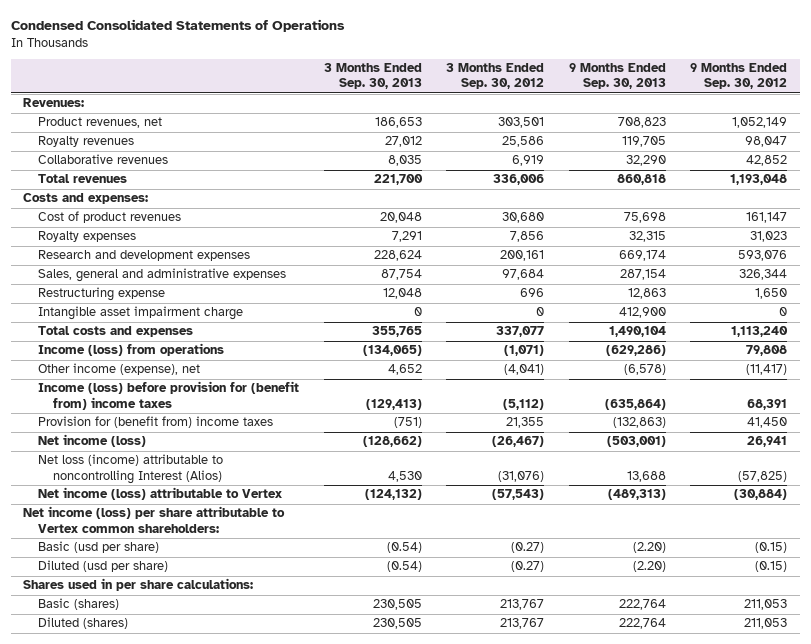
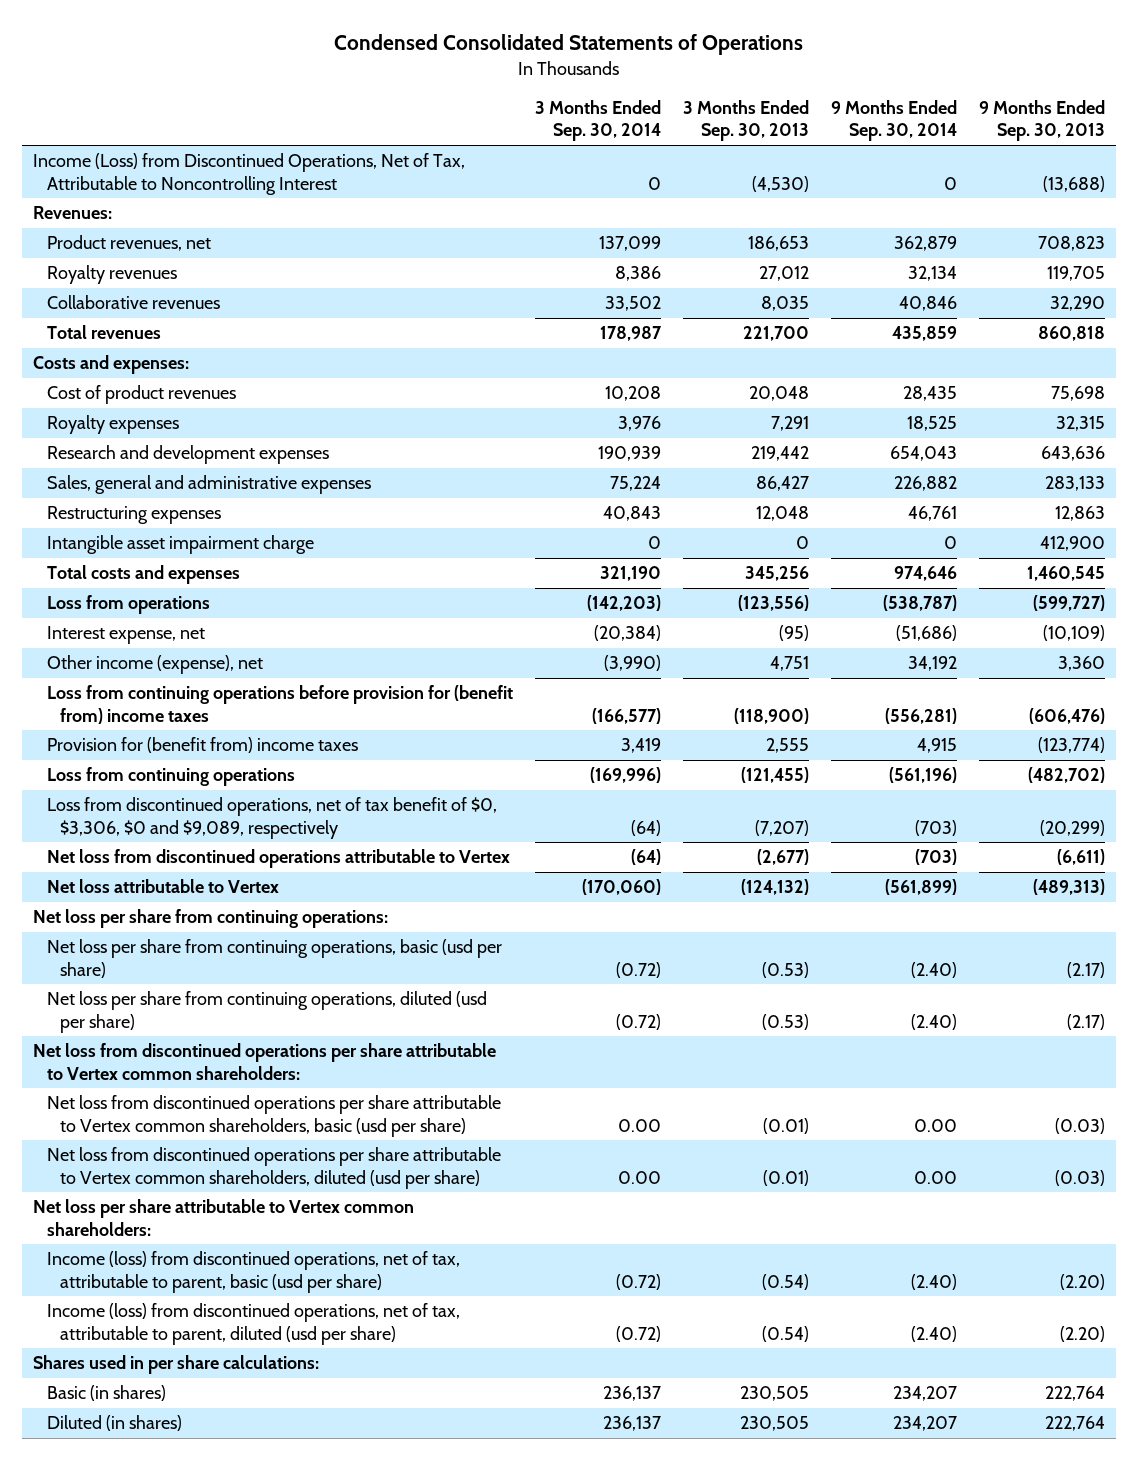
[446,63,545,90] 3 Months Ended Sep. 30, 2012 -> none
[690,63,788,90] 9 Months Ended Sep. 30, 2012 -> none
none -> [534,100,661,142] 3 Months Ended Sep. 30, 2014
none -> [830,100,957,142] 9 Months Ended Sep. 30, 2014
none -> [32,153,465,195] Income (Loss) from Discontinued Operations, Net of Tax, Attributable to Noncontrolling Interest
[373,250,422,262] 228,624 -> [750,446,809,462] 219,442
[618,250,666,262] 669,174 -> [1041,446,1106,462] 643,636
[380,269,422,281] 87,754 -> [755,476,809,492] 86,427
[619,269,666,281] 287,154 -> [1045,476,1106,492] 283,133
[38,287,166,302] Restructuring expense -> [46,506,221,525] Restructuring expenses
[38,434,147,448] Net income (loss) -> none
[38,454,224,484] Net loss (income) attributable to noncontrolling Interest (Alios) -> none
[371,326,422,338] 355,765 -> [744,566,809,582] 345,256
[608,326,666,338] 1,490,104 -> [1027,566,1106,582] 1,460,545
[38,343,225,357] Income (loss) from operations -> [46,595,210,615] Loss from operations
[362,345,422,357] (134,065) -> [737,595,809,612] (123,556)
[605,345,666,357] (629,286) -> [1033,595,1106,612] (599,727)
none -> [46,626,205,645] Interest expense, net
[387,364,422,376] 4,652 -> [769,656,809,672] 4,751
[623,364,666,376] (6,578) -> [1058,656,1106,672] 3,360
[38,381,300,410] Income (loss) before provision for (benefit from) income taxes -> [46,685,513,724] Loss from continuing operations before provision for (benefit from) income taxes
[365,398,422,410] (129,413) -> [733,707,809,724] (118,900)
[604,398,666,410] (635,864) -> [1029,707,1106,724] (606,476)
[393,417,422,429] (751) -> [765,738,809,754] 2,555
[612,417,666,429] (132,863) -> [1038,737,1106,754] (123,774)
none -> [46,767,295,787] Loss from continuing operations
none -> [46,797,497,839] Loss from discontinued operations, net of tax benefit of $0, $3,306, $0 and $9,089, respectively
none -> [46,849,510,869] Net loss from discontinued operations attributable to Vertex
[38,487,283,501] Net income (loss) attributable to Vertex -> [46,879,279,894] Net loss attributable to Vertex
none -> [32,909,388,929] Net loss per share from continuing operations:
none -> [46,939,502,978] Net loss per share from continuing operations, basic (usd per share)
none -> [46,991,487,1033] Net loss per share from continuing operations, diluted (usd per share)
none -> [32,1043,496,1080] Net loss from discontinued operations per share attributable to Vertex common shareholders:
none -> [46,1095,501,1137] Net loss from discontinued operations per share attributable to Vertex common shareholders, basic (usd per share)
none -> [46,1147,501,1189] Net loss from discontinued operations per share attributable to Vertex common shareholders, diluted (usd per share)
[23,506,286,533] Net income (loss) per share attributable to Vertex common shareholders: -> [32,1199,414,1236] Net loss per share attributable to Vertex common shareholders:
[38,541,160,554] Basic (usd per share) -> [46,1251,460,1293] Income (loss) from discontinued operations, net of tax, attributable to parent, basic (usd per share)
[38,560,169,573] Diluted (usd per share) -> [46,1303,460,1345] Income (loss) from discontinued operations, net of tax, attributable to parent, diluted (usd per share)
[38,598,120,611] Basic (shares) -> [46,1385,166,1402] Basic (in shares)
[38,617,129,630] Diluted (shares) -> [46,1415,182,1432] Diluted (in shares)

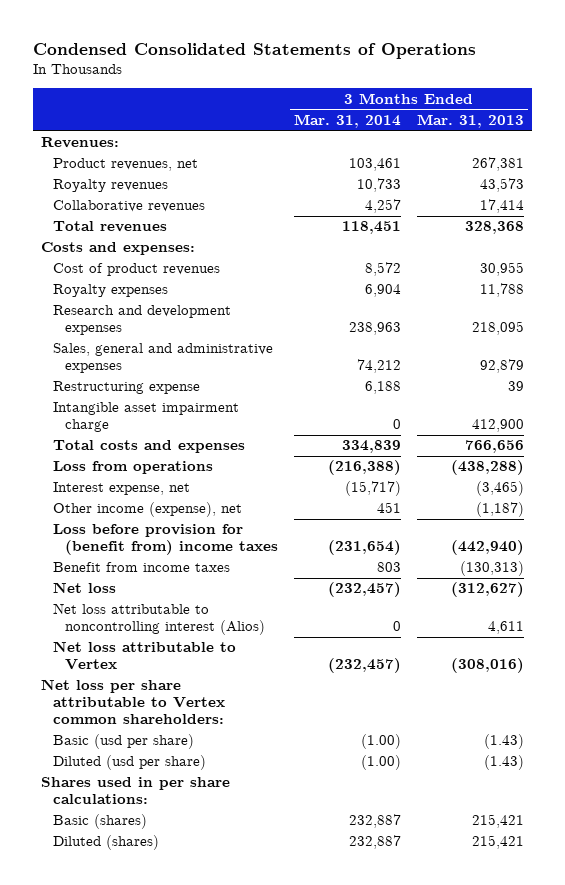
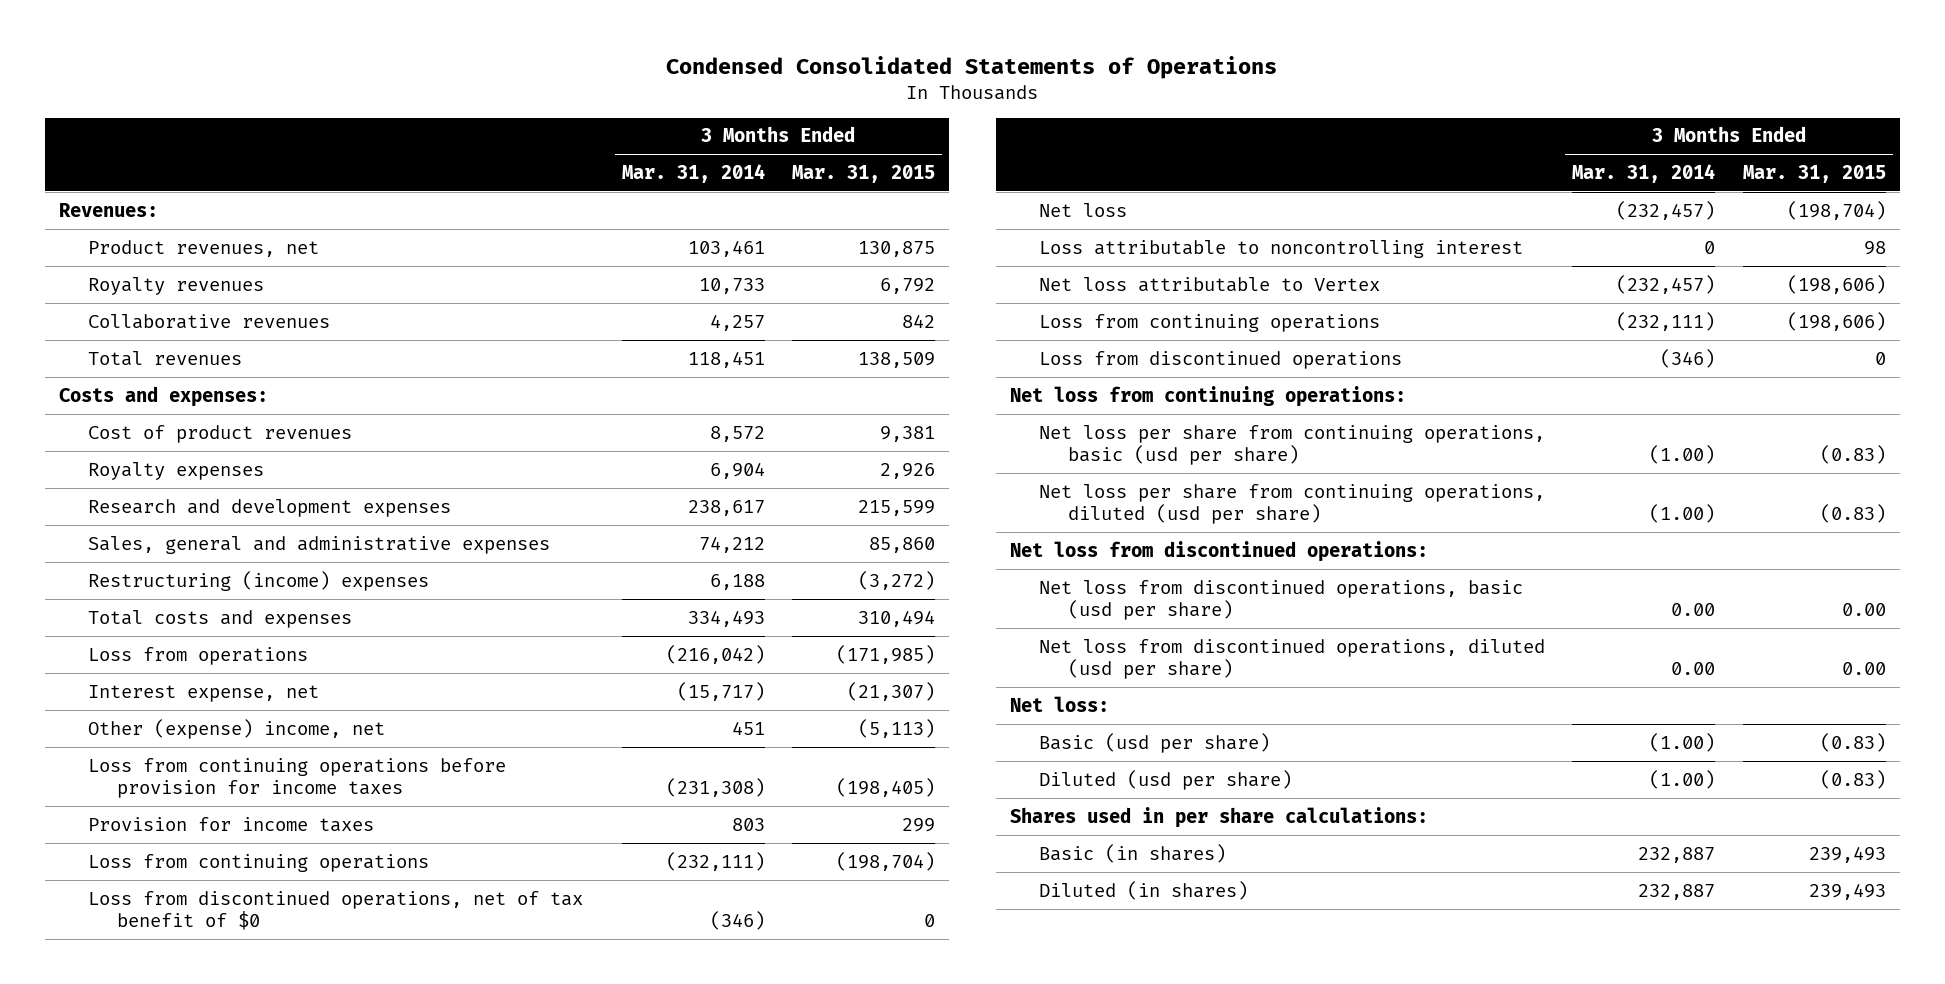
[417,113,525,128] Mar. 31, 2013 -> none
none -> [792,165,936,184] Mar. 31, 2015
[349,322,402,336] 238,963 -> [687,499,765,516] 238,617
[52,402,239,433] Intangible asset impairment charge -> none
[52,381,200,395] Restructuring expense -> [87,570,429,591] Restructuring (income) expenses
[342,440,402,454] 334,839 -> [687,609,765,627] 334,493
[328,460,402,476] (216,388) -> [665,644,765,664] (216,042)
[52,502,242,518] Other income (expense), net -> [87,718,385,739] Other (expense) income, net
[52,524,279,556] Loss before provision for (benefit from) income taxes -> [87,757,506,799] Loss from continuing operations before provision for income taxes
[328,540,402,556] (231,654) -> [665,778,765,798] (231,308)
[52,562,230,573] Benefit from income taxes -> [87,816,374,832] Provision for income taxes
none -> [87,853,429,872] Loss from continuing operations
none -> [87,890,583,931] Loss from discontinued operations, net of tax benefit of $0
[52,603,266,636] Net loss attributable to noncontrolling interest (Alios) -> [1038,239,1523,258] Loss attributable to noncontrolling interest
none -> [1038,313,1380,332] Loss from continuing operations
none -> [1038,350,1402,369] Loss from discontinued operations
none -> [1009,385,1406,407] Net loss from continuing operations:
none -> [1038,424,1545,466] Net loss per share from continuing operations, basic (usd per share)
none -> [1038,483,1545,525] Net loss per share from continuing operations, diluted (usd per share)
none -> [1009,540,1428,562] Net loss from discontinued operations:
none -> [1038,579,1523,621] Net loss from discontinued operations, basic (usd per share)
none -> [1038,638,1545,680] Net loss from discontinued operations, diluted (usd per share)
[40,679,225,725] Net loss per share attributable to Vertex common shareholders: -> [1009,695,1109,712] Net loss:
[52,814,147,830] Basic (shares) -> [1038,843,1226,863] Basic (in shares)
[52,835,159,851] Diluted (shares) -> [1038,880,1248,900] Diluted (in shares)

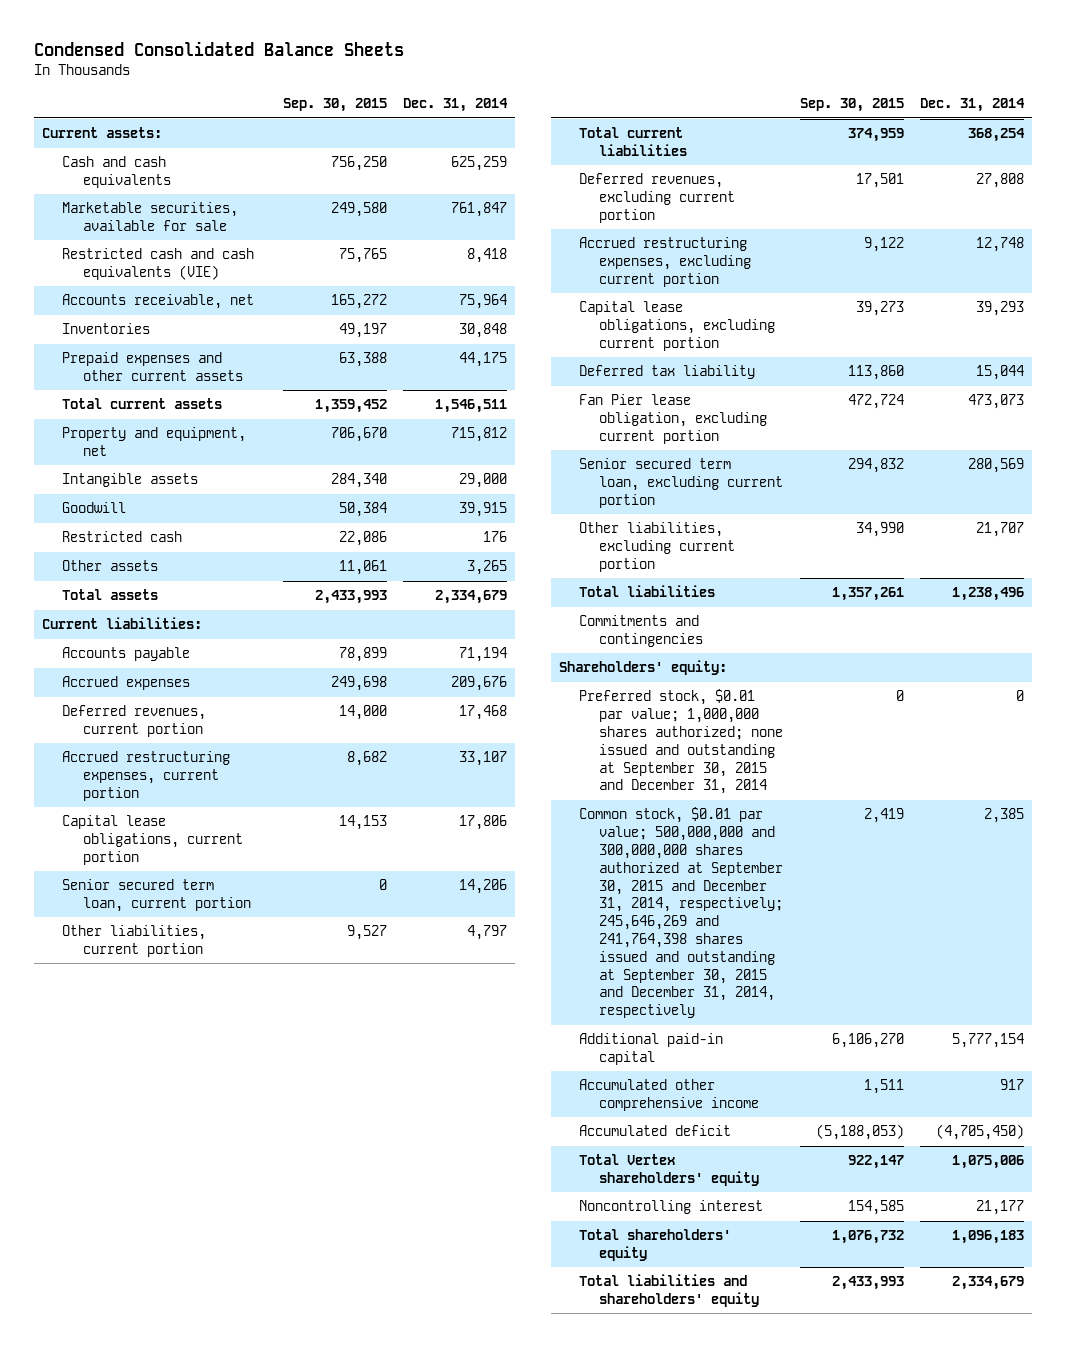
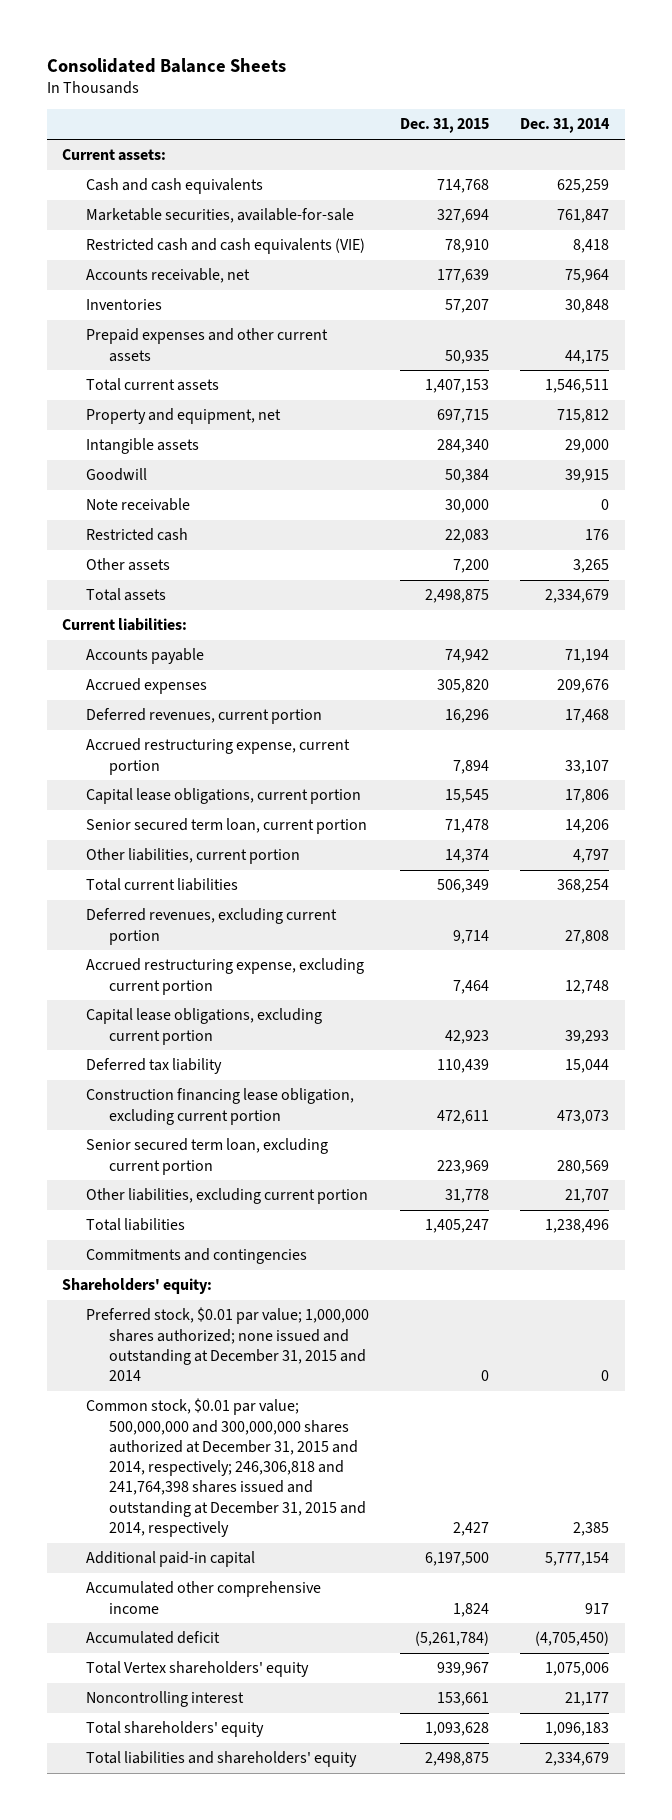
[33,40,404,56] Condensed Consolidated Balance Sheets -> [46,57,286,73] Consolidated Balance Sheets
[282,98,387,113] Sep. 30, 2015 -> none
none -> [400,118,490,134] Dec. 31, 2015
[62,202,239,232] Marketable securities, available for sale -> [85,208,354,224] Marketable securities, available-for-sale
none -> [85,498,190,512] Note receivable
[62,751,231,801] Accrued restructuring expenses, current portion -> [85,738,350,775] Accrued restructuring expense, current portion
[579,237,752,287] Accrued restructuring expenses, excluding current portion -> [85,958,364,995] Accrued restructuring expense, excluding current portion
[579,394,768,444] Fan Pier lease obligation, excluding current portion -> [85,1088,354,1125] Construction financing lease obligation, excluding current portion
[579,689,784,795] Preferred stock, $0.01 par value; 1,000,000 shares authorized; none issued and outstanding at September 30, 2015 and December 31, 2014 -> [85,1307,369,1382] Preferred stock, $0.01 par value; 1,000,000 shares authorized; none issued and outstanding at December 31, 2015 and 2014
[579,807,784,1019] Common stock, $0.01 par value; 500,000,000 and 300,000,000 shares authorized at September 30, 2015 and December 31, 2014, respectively; 245,646,269 and 241,764,398 shares issued and outstanding at September 30, 2015 and December 31, 2014, respectively -> [85,1398,366,1537] Common stock, $0.01 par value; 500,000,000 and 300,000,000 shares authorized at December 31, 2015 and 2014, respectively; 246,306,818 and 241,764,398 shares issued and outstanding at December 31, 2015 and 2014, respectively

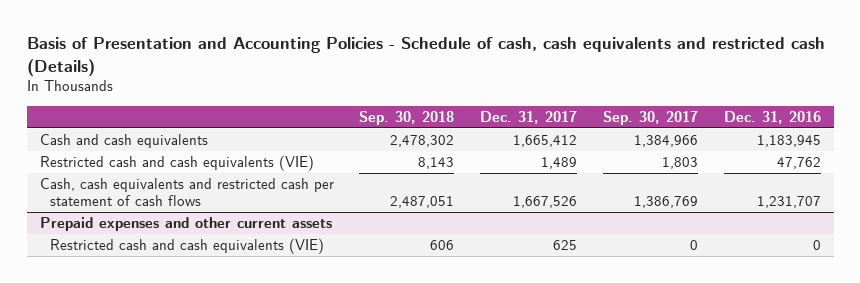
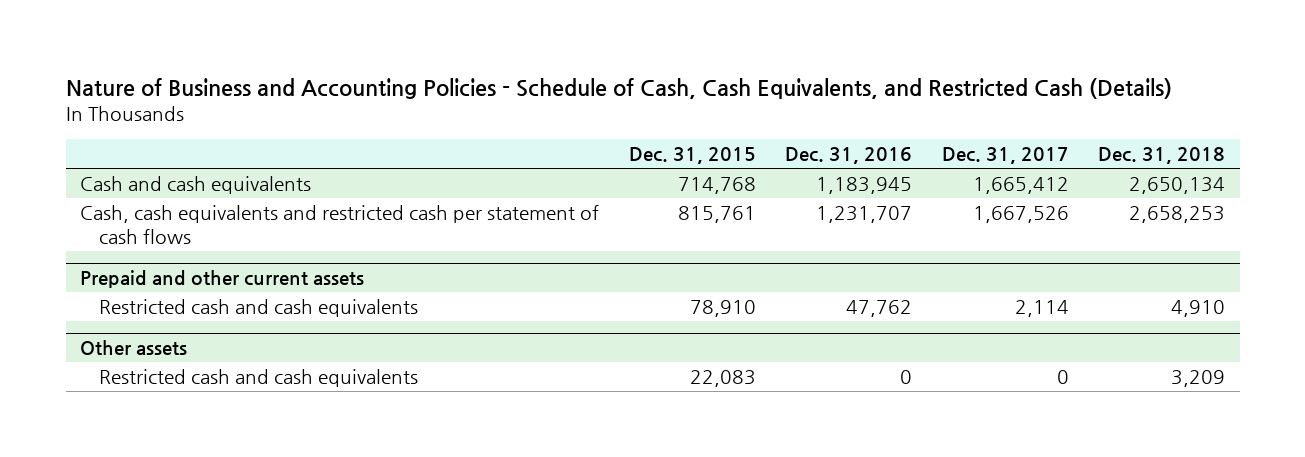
[26,37,825,77] Basis of Presentation and Accounting Policies - Schedule of cash, cash equivalents and restricted cash (Details) -> [65,77,1172,99] Nature of Business and Accounting Policies - Schedule of Cash, Cash Equivalents, and Restricted Cash (Details)
[359,110,455,125] Sep. 30, 2018 -> none
[602,110,698,125] Sep. 30, 2017 -> none
none -> [628,147,756,165] Dec. 31, 2015
none -> [1098,147,1226,165] Dec. 31, 2018
[39,155,314,172] Restricted cash and cash equivalents (VIE) -> none
[39,217,332,232] Prepaid expenses and other current assets -> [80,270,365,289] Prepaid and other current assets
[50,238,325,255] Restricted cash and cash equivalents (VIE) -> [99,299,419,318] Restricted cash and cash equivalents
[553,240,578,251] 625 -> [1014,300,1069,318] 2,114
[812,240,821,251] 0 -> [846,300,913,318] 47,762
none -> [80,340,188,356] Other assets
none -> [99,369,419,388] Restricted cash and cash equivalents

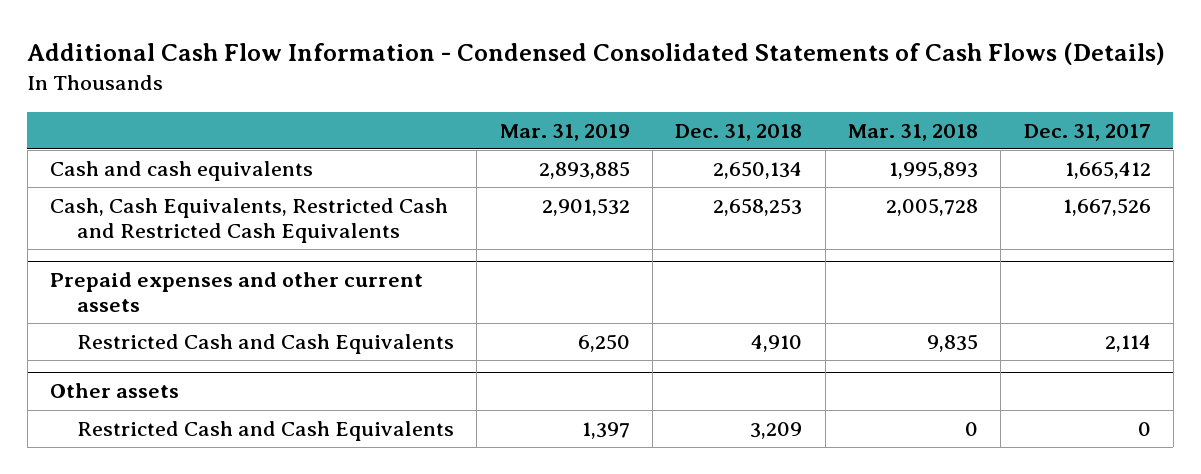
[65,77,1172,99] Nature of Business and Accounting Policies - Schedule of Cash, Cash Equivalents, and Restricted Cash (Details) -> [27,41,1166,65] Additional Cash Flow Information - Condensed Consolidated Statements of Cash Flows (Details)
[628,147,756,165] Dec. 31, 2015 -> none
[785,147,913,165] Dec. 31, 2016 -> none
none -> [499,123,630,141] Mar. 31, 2019
none -> [847,123,978,141] Mar. 31, 2018
[80,205,600,245] Cash, cash equivalents and restricted cash per statement of cash flows -> [50,198,449,243] Cash, Cash Equivalents, Restricted Cash and Restricted Cash Equivalents
[80,270,365,289] Prepaid and other current assets -> [50,272,424,313] Prepaid expenses and other current assets
[99,299,419,318] Restricted cash and cash equivalents -> [77,334,455,355] Restricted Cash and Cash Equivalents
[99,369,419,388] Restricted cash and cash equivalents -> [77,421,455,442] Restricted Cash and Cash Equivalents

